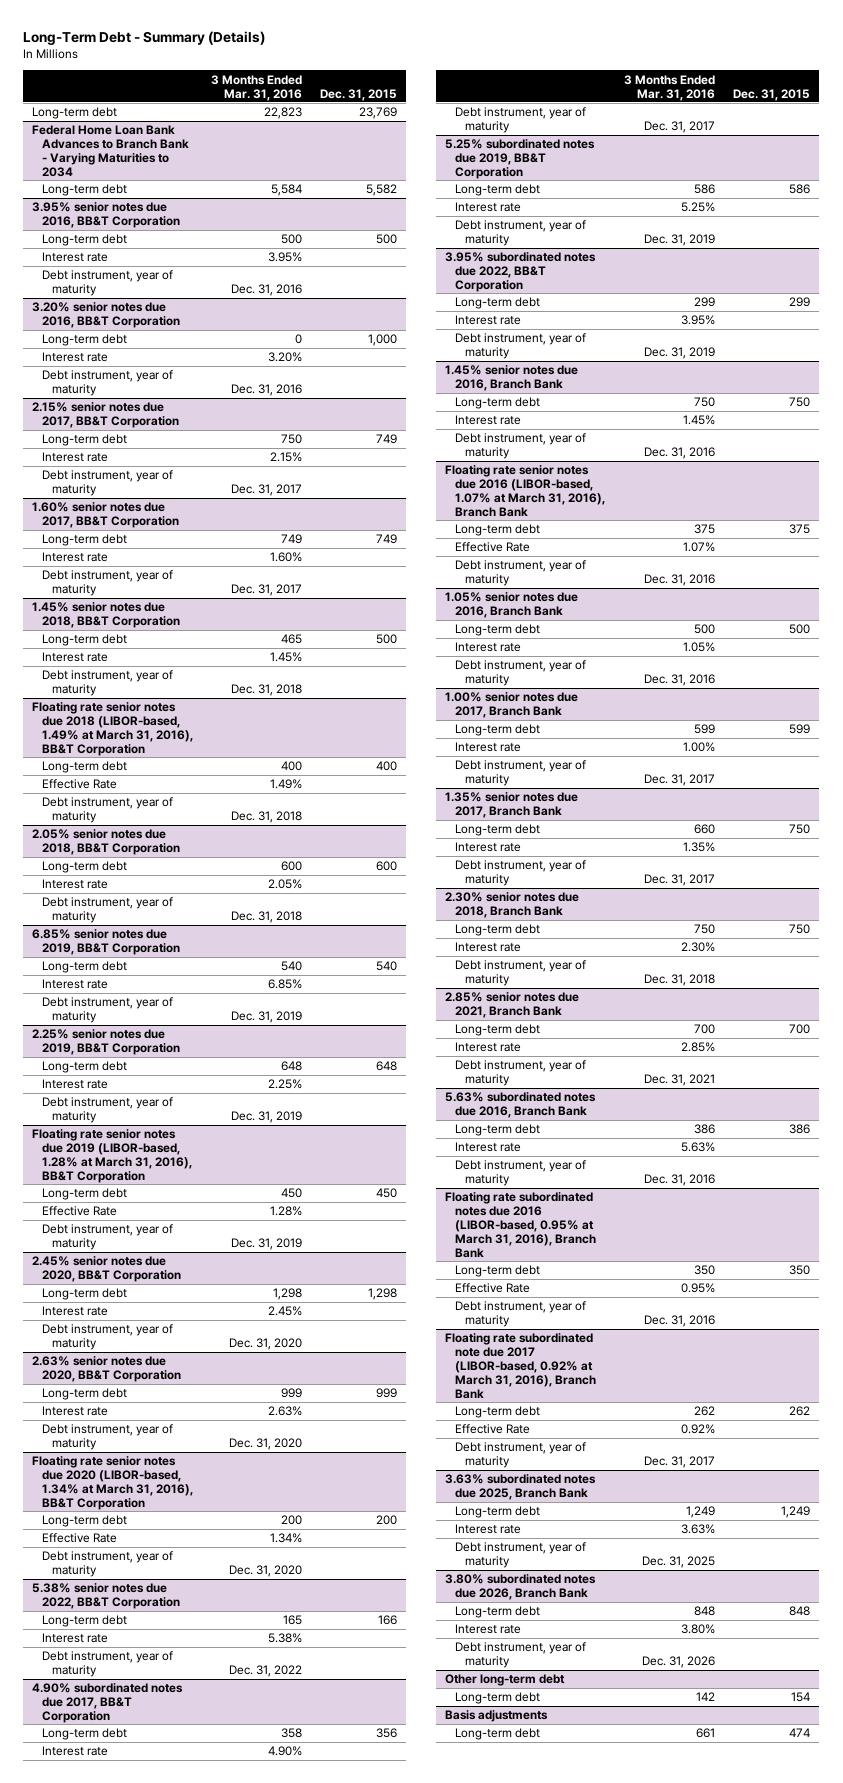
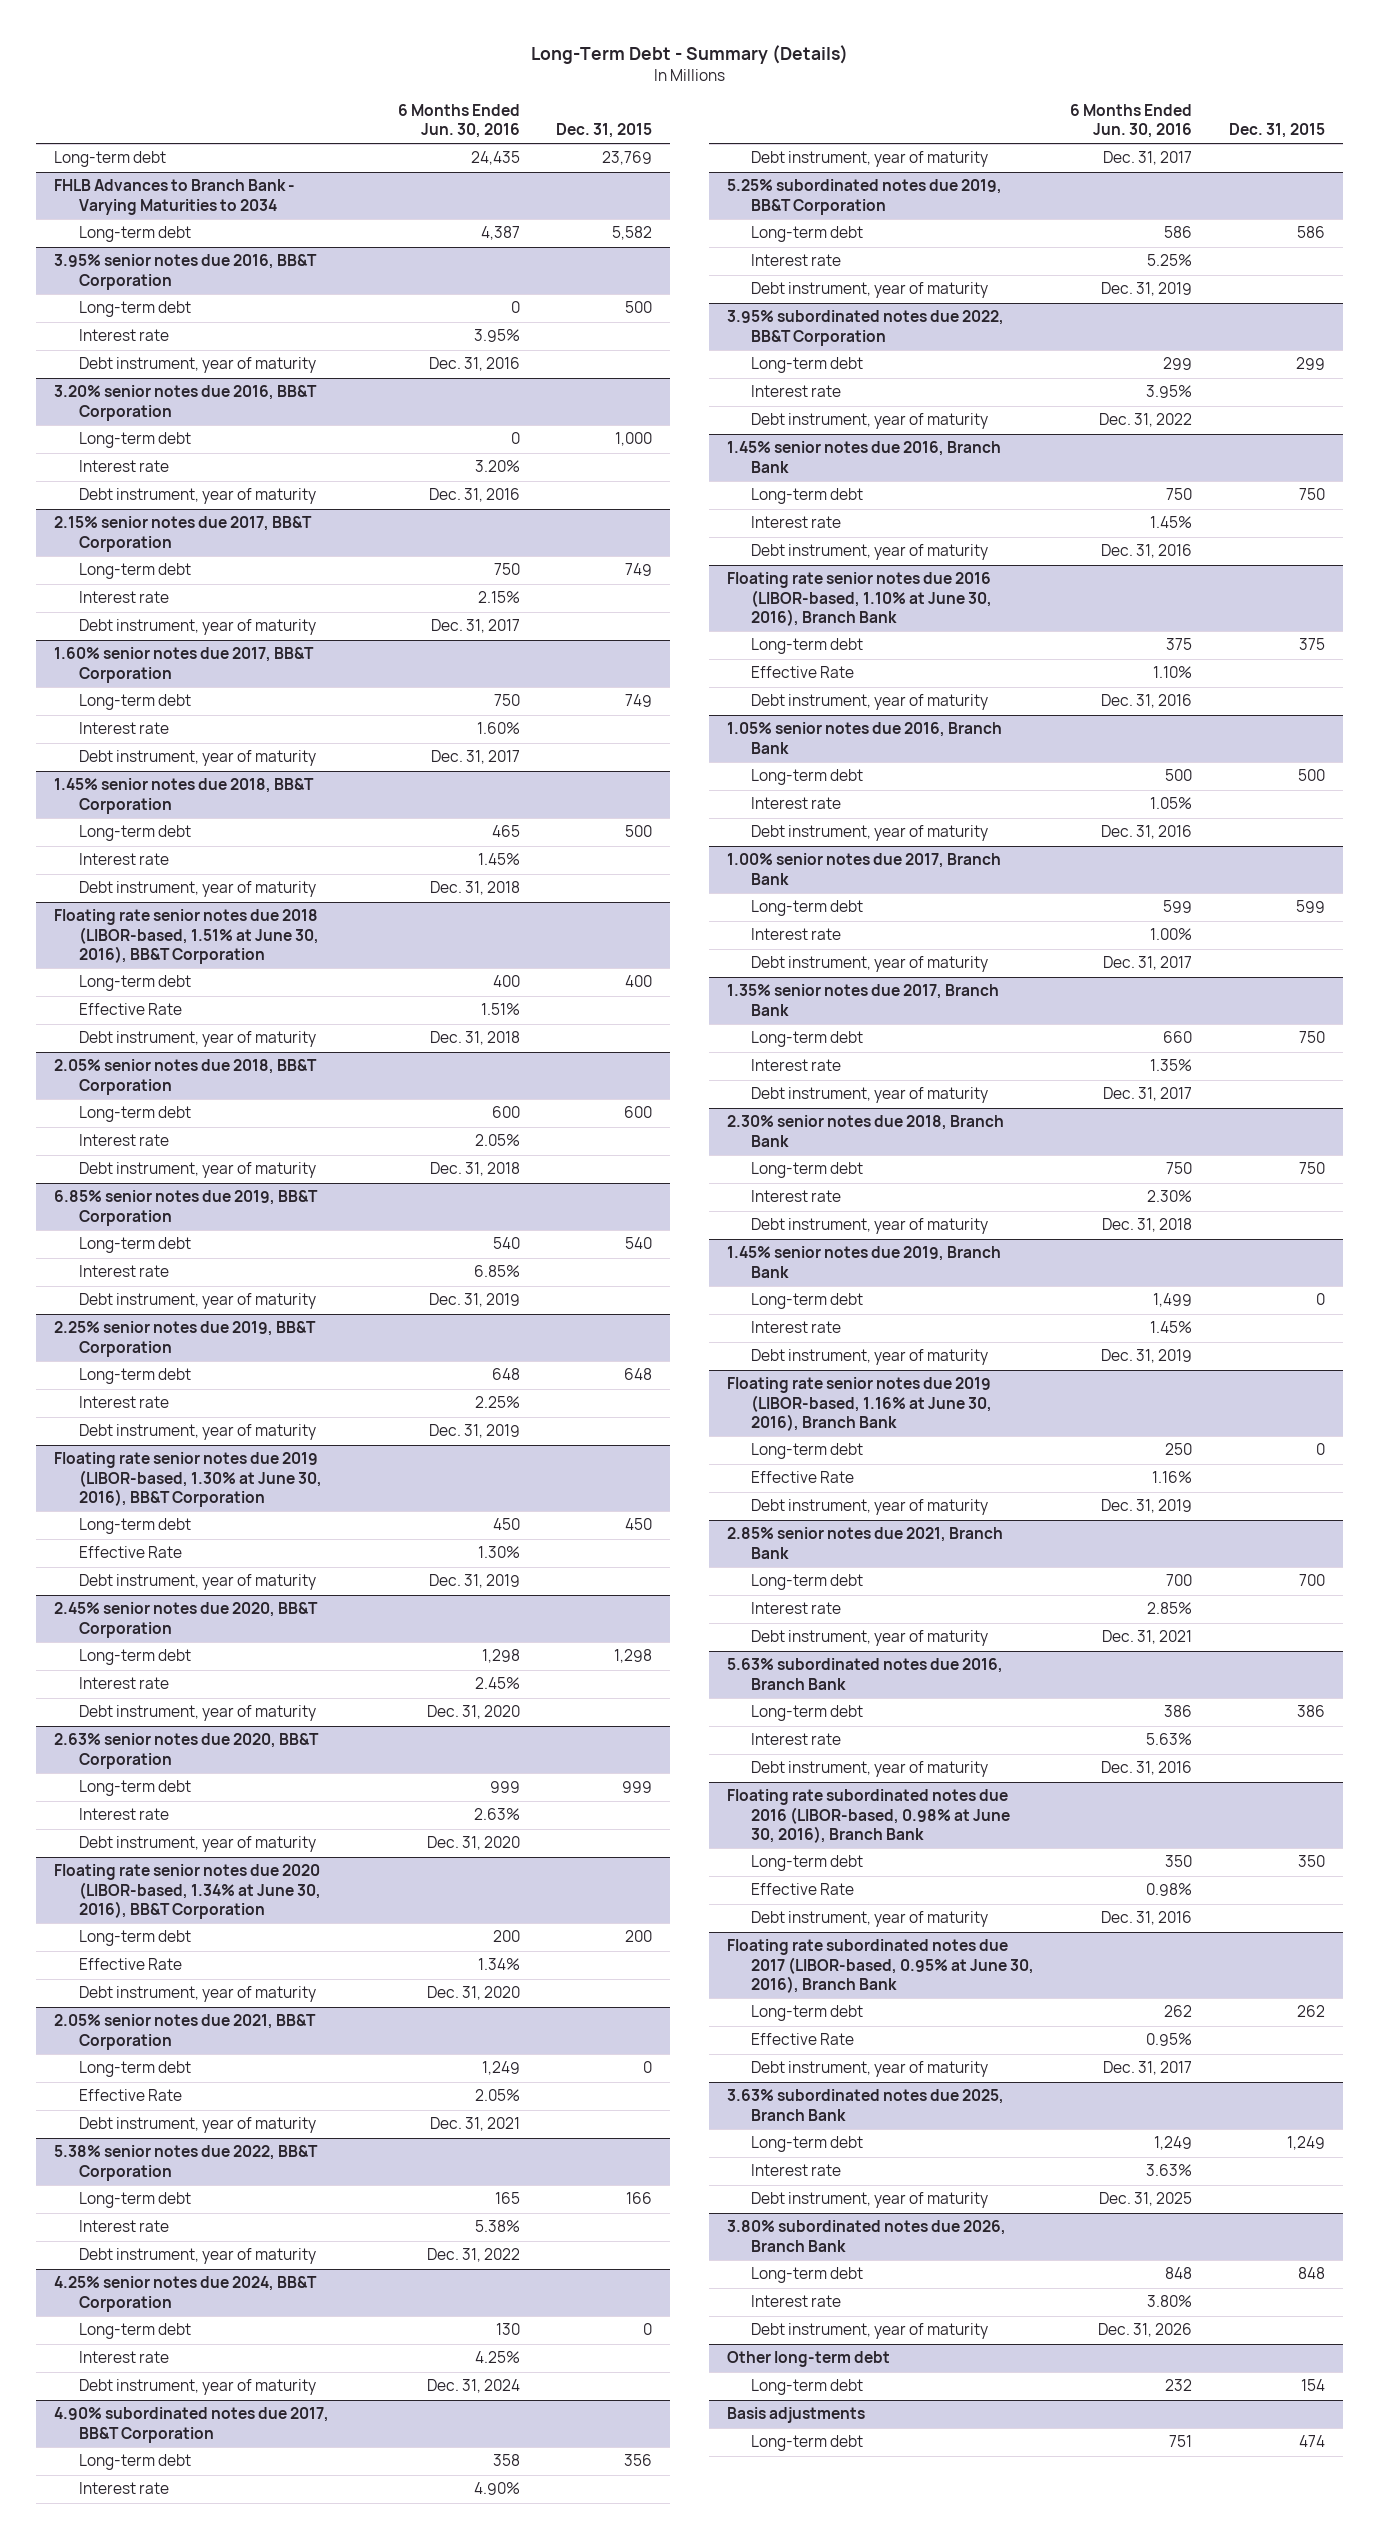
[211,74,303,101] 3 Months Ended Mar. 31, 2016 -> none
none -> [398,103,521,138] 6 Months Ended Jun. 30, 2016
[32,125,190,177] Federal Home Loan Bank Advances to Branch Bank - Varying Maturities to 2034 -> [54,179,296,215] FHLB Advances to Branch Bank - Varying Maturities to 2034
[32,702,194,756] Floating rate senior notes due 2018 (LIBOR-based, 1.49% at March 31, 2016), BB&T Corporation -> [54,909,319,965] Floating rate senior notes due 2018 (LIBOR-based, 1.51% at June 30, 2016), BB&T Corporation
[32,1129,193,1183] Floating rate senior notes due 2019 (LIBOR-based, 1.28% at March 31, 2016), BB&T Corporation -> [54,1452,322,1508] Floating rate senior notes due 2019 (LIBOR-based, 1.30% at June 30, 2016), BB&T Corporation
[32,1456,194,1510] Floating rate senior notes due 2020 (LIBOR-based, 1.34% at March 31, 2016), BB&T Corporation -> [54,1864,321,1920] Floating rate senior notes due 2020 (LIBOR-based, 1.34% at June 30, 2016), BB&T Corporation
none -> [54,2014,317,2050] 2.05% senior notes due 2021, BB&T Corporation
none -> [78,2061,191,2078] Long-term debt
none -> [78,2089,182,2102] Effective Rate
none -> [78,2117,316,2134] Debt instrument, year of maturity
none -> [54,2276,318,2312] 4.25% senior notes due 2024, BB&T Corporation
none -> [78,2323,191,2340] Long-term debt
none -> [78,2351,169,2364] Interest rate
none -> [78,2379,316,2396] Debt instrument, year of maturity
[445,465,606,517] Floating rate senior notes due 2016 (LIBOR-based, 1.07% at March 31, 2016), Branch Bank -> [726,572,993,627] Floating rate senior notes due 2016 (LIBOR-based, 1.10% at June 30, 2016), Branch Bank
none -> [726,1246,1001,1278] 1.45% senior notes due 2019, Branch Bank
none -> [751,1293,864,1310] Long-term debt
none -> [751,1321,842,1334] Interest rate
none -> [751,1349,989,1366] Debt instrument, year of maturity
none -> [726,1377,993,1432] Floating rate senior notes due 2019 (LIBOR-based, 1.16% at June 30, 2016), Branch Bank
none -> [751,1443,864,1460] Long-term debt
none -> [751,1471,855,1484] Effective Rate
none -> [751,1499,989,1516] Debt instrument, year of maturity
[445,1192,597,1258] Floating rate subordinated notes due 2016 (LIBOR-based, 0.95% at March 31, 2016), Branch Bank -> [726,1789,1011,1844] Floating rate subordinated notes due 2016 (LIBOR-based, 0.98% at June 30, 2016), Branch Bank
[445,1333,597,1399] Floating rate subordinated note due 2017 (LIBOR-based, 0.92% at March 31, 2016), Branch Bank -> [726,1939,1035,1994] Floating rate subordinated notes due 2017 (LIBOR-based, 0.95% at June 30, 2016), Branch Bank

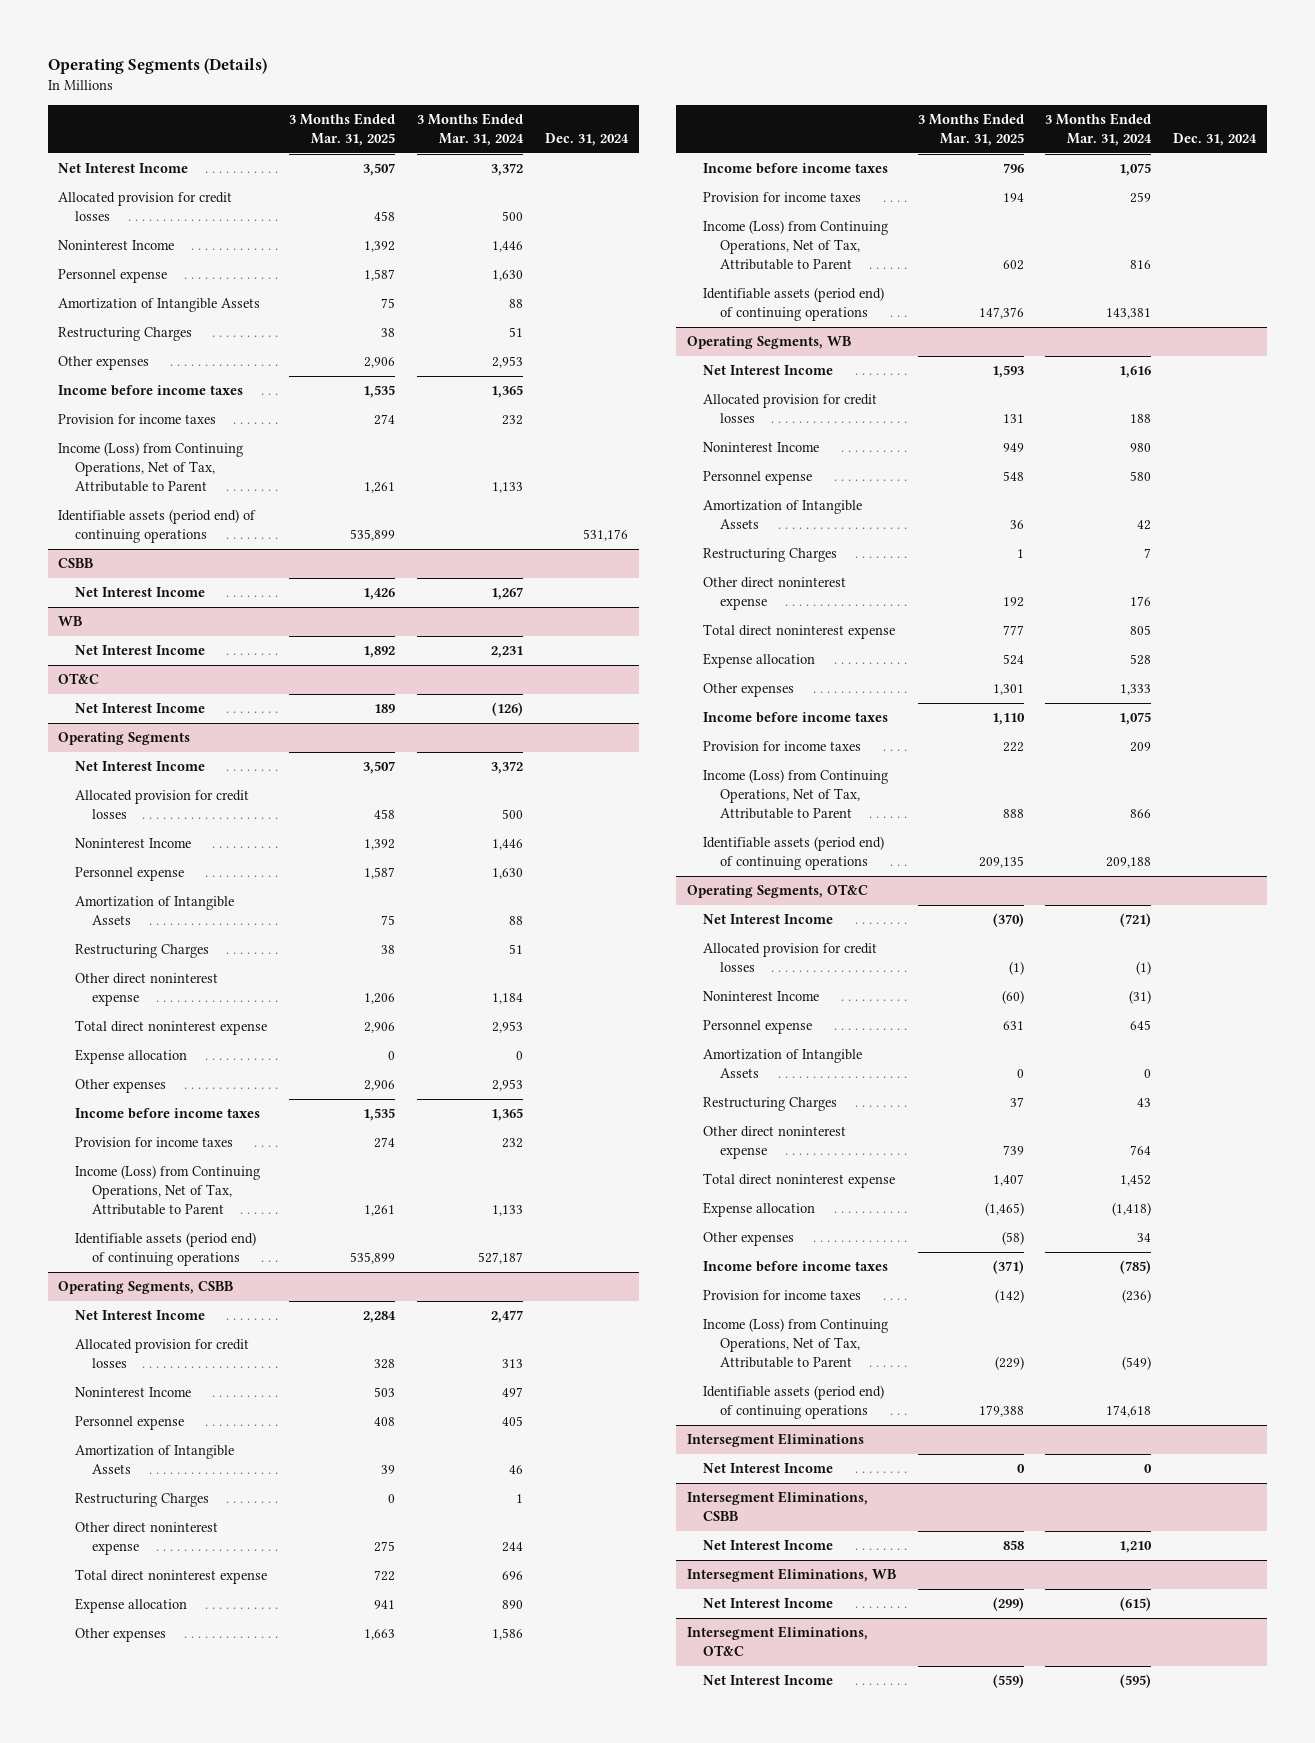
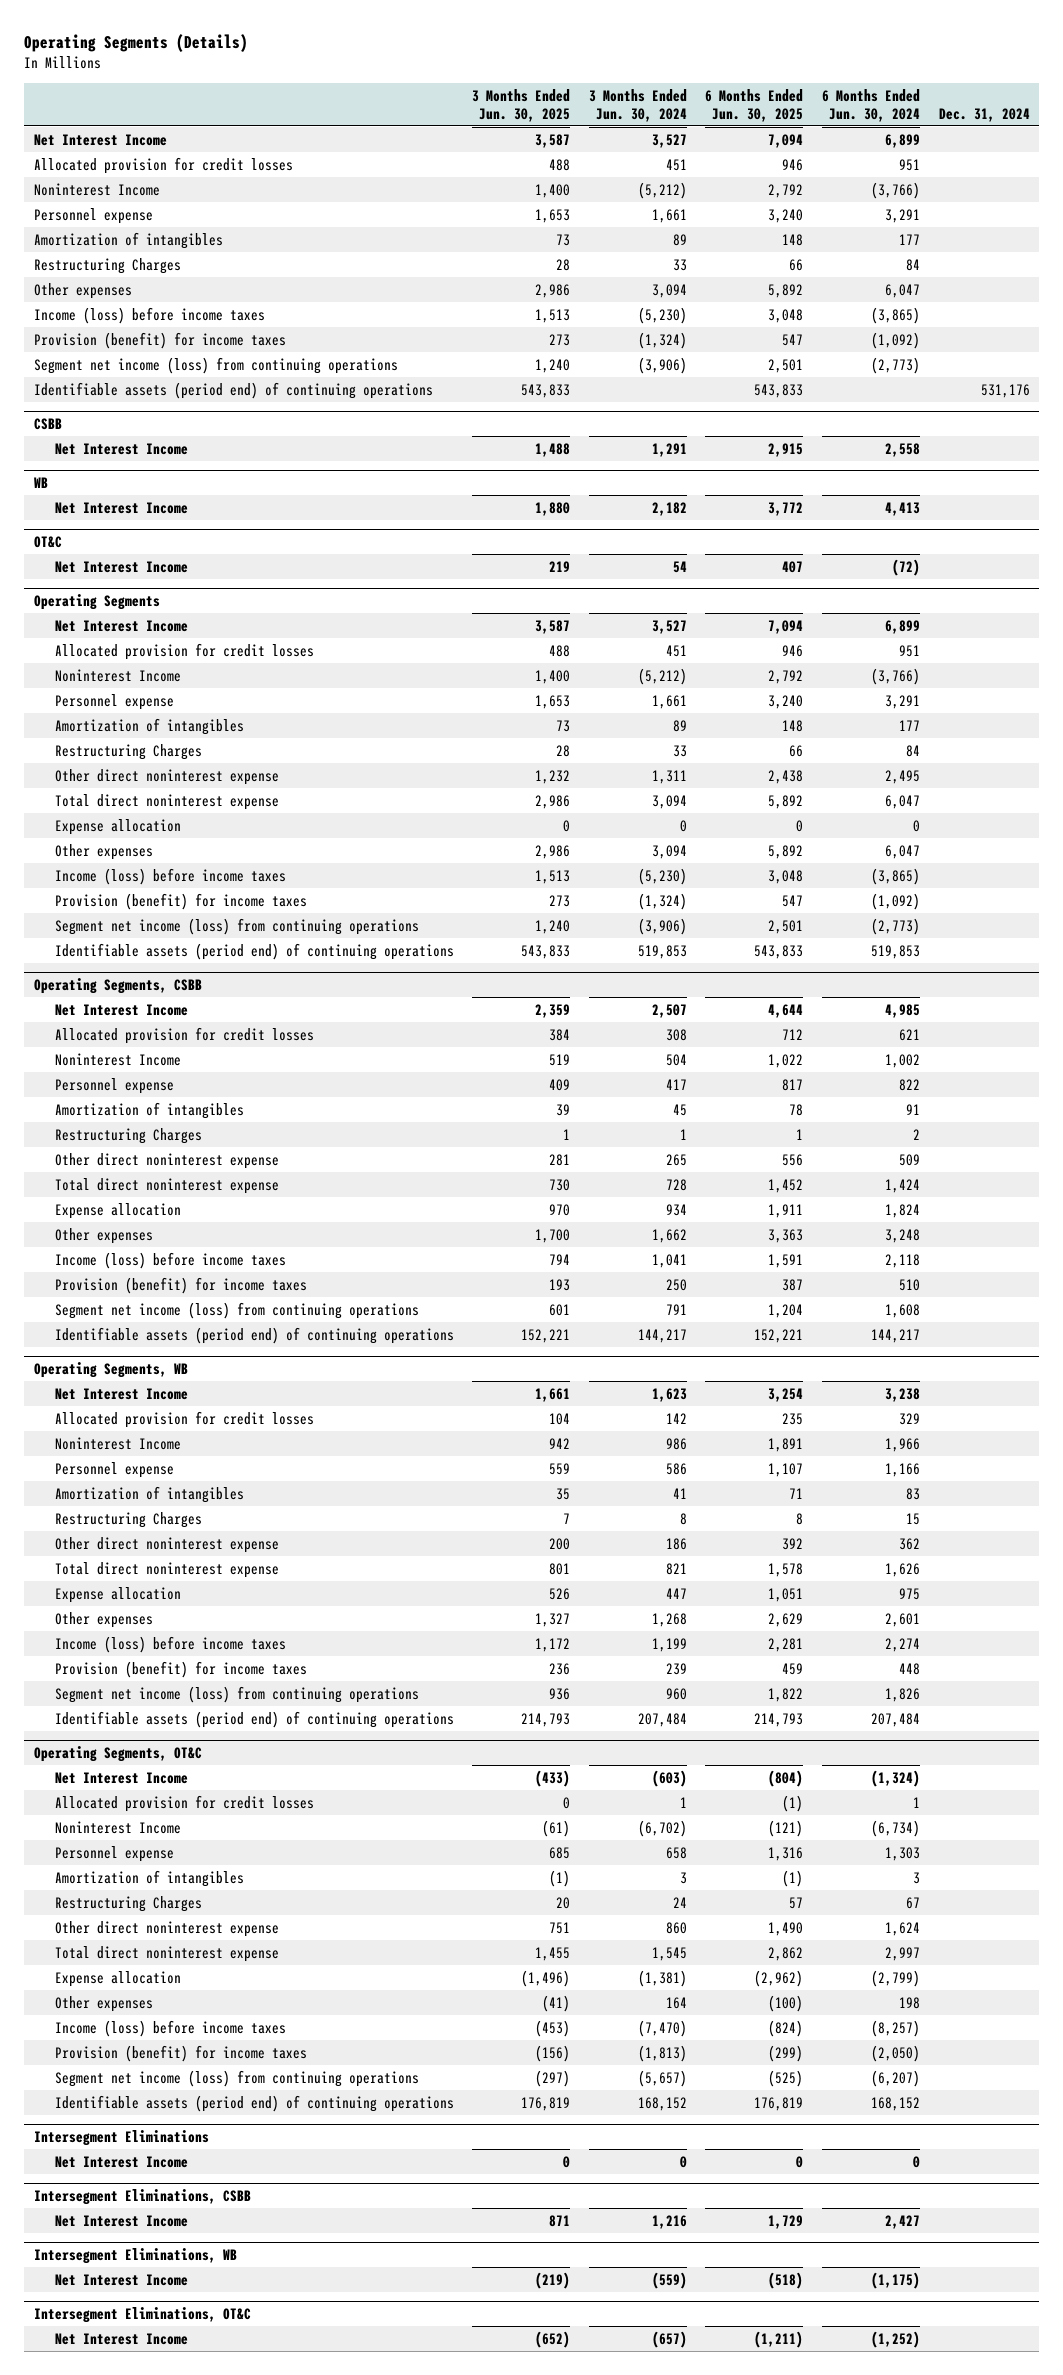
[289,113,396,147] 3 Months Ended Mar. 31, 2025 -> none
[417,113,525,147] 3 Months Ended Mar. 31, 2024 -> none
none -> [472,88,571,122] 3 Months Ended Jun. 30, 2025
none -> [588,88,687,122] 3 Months Ended Jun. 30, 2024
none -> [705,88,804,122] 6 Months Ended Jun. 30, 2025
none -> [821,88,920,122] 6 Months Ended Jun. 30, 2024
[58,298,261,313] Amortization of Intangible Assets -> [33,231,223,249] Amortization of intangibles
[58,385,244,397] Income before income taxes -> [33,306,265,324] Income (loss) before income taxes
[58,414,217,425] Provision for income taxes -> [33,331,286,349] Provision (benefit) for income taxes
[58,442,244,493] Income (Loss) from Continuing Operations, Net of Tax, Attributable to Parent -> [33,356,398,374] Segment net income (loss) from continuing operations
[75,896,235,926] Amortization of Intangible Assets -> [54,717,244,735] Amortization of intangibles
[75,1108,261,1120] Income before income taxes -> [54,867,286,885] Income (loss) before income taxes
[75,1137,234,1148] Provision for income taxes -> [54,892,307,910] Provision (benefit) for income taxes
[75,1165,261,1216] Income (Loss) from Continuing Operations, Net of Tax, Attributable to Parent -> [54,917,419,935] Segment net income (loss) from continuing operations
[75,1445,235,1475] Amortization of Intangible Assets -> [54,1101,244,1119] Amortization of intangibles
[703,163,889,175] Income before income taxes -> [54,1251,286,1269] Income (loss) before income taxes
[703,192,862,203] Provision for income taxes -> [54,1276,307,1294] Provision (benefit) for income taxes
[703,220,889,271] Income (Loss) from Continuing Operations, Net of Tax, Attributable to Parent -> [54,1301,419,1319] Segment net income (loss) from continuing operations
[703,500,863,530] Amortization of Intangible Assets -> [54,1485,244,1503] Amortization of intangibles
[703,712,889,724] Income before income taxes -> [54,1635,286,1653] Income (loss) before income taxes
[703,741,862,752] Provision for income taxes -> [54,1660,307,1678] Provision (benefit) for income taxes
[703,769,889,820] Income (Loss) from Continuing Operations, Net of Tax, Attributable to Parent -> [54,1685,419,1703] Segment net income (loss) from continuing operations
[703,1049,863,1079] Amortization of Intangible Assets -> [54,1869,244,1887] Amortization of intangibles
[703,1261,889,1273] Income before income taxes -> [54,2019,286,2037] Income (loss) before income taxes
[703,1290,862,1301] Provision for income taxes -> [54,2044,307,2062] Provision (benefit) for income taxes
[703,1318,889,1369] Income (Loss) from Continuing Operations, Net of Tax, Attributable to Parent -> [54,2069,419,2087] Segment net income (loss) from continuing operations

